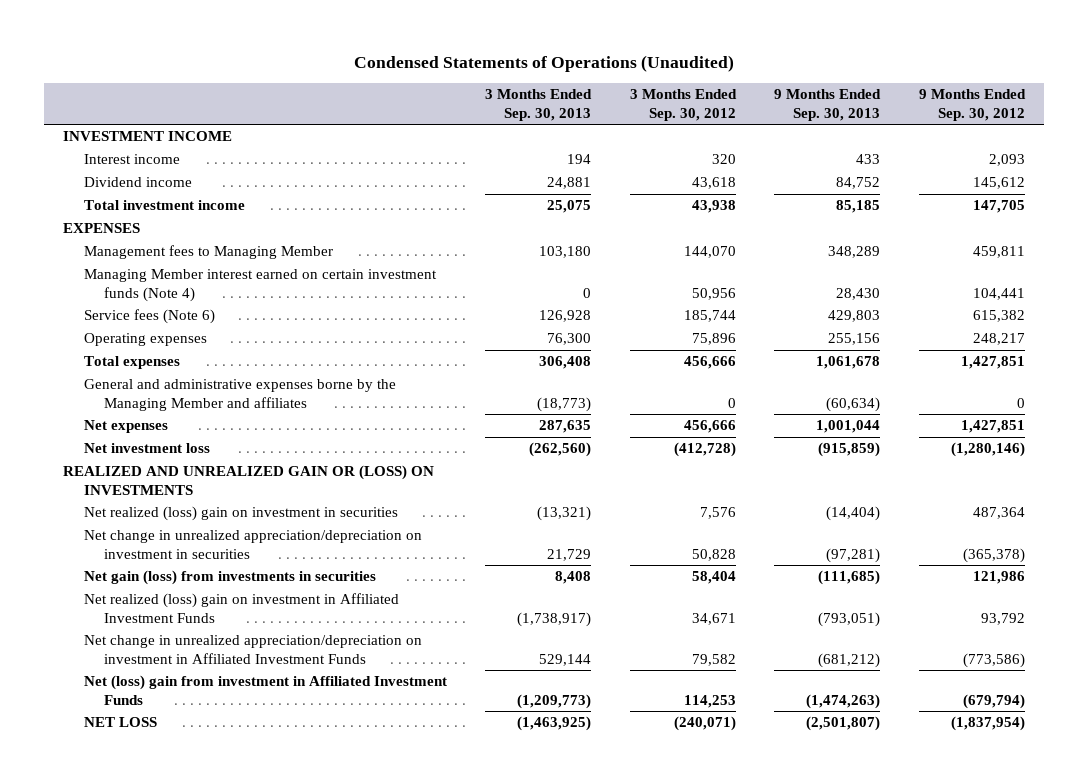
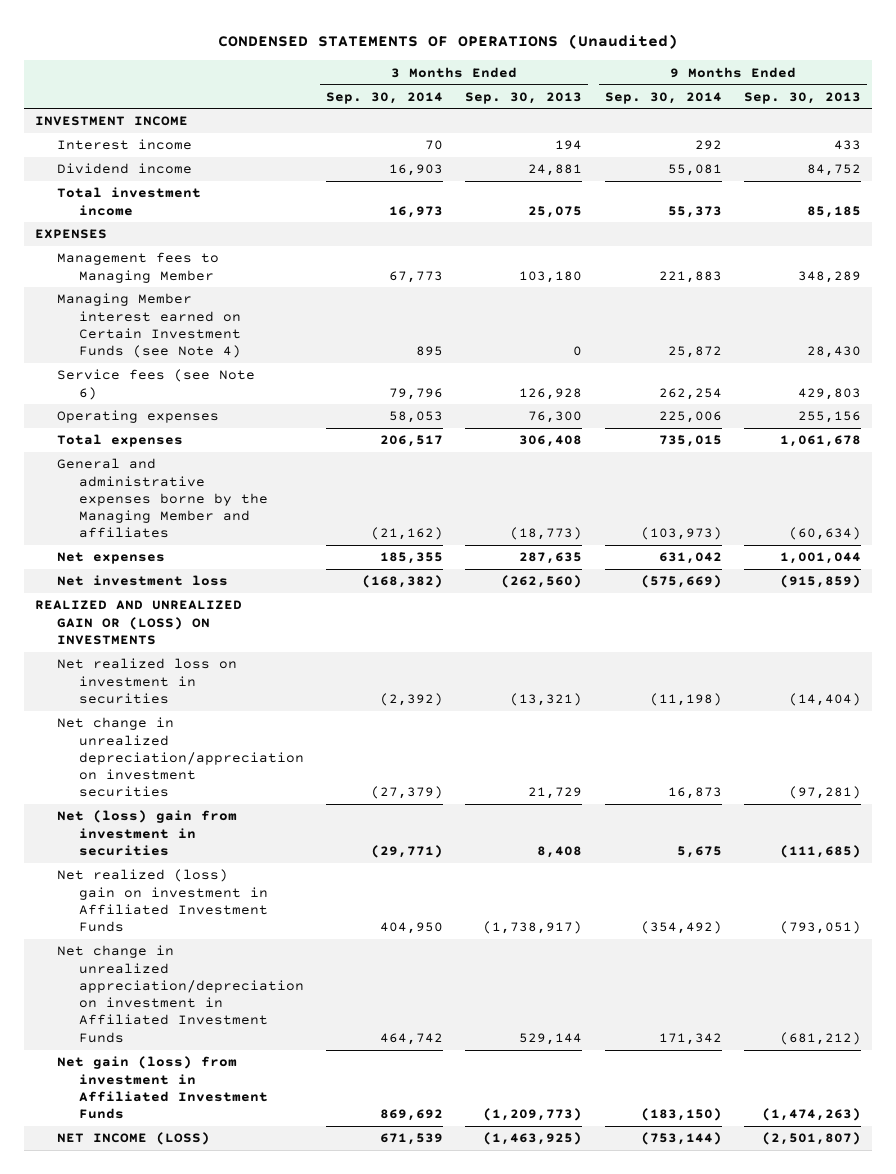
[353,54,734,72] Condensed Statements of Operations (Unaudited) -> [218,34,679,50] CONDENSED STATEMENTS OF OPERATIONS (Unaudited)
[629,88,737,121] 3 Months Ended Sep. 30, 2012 -> none
[918,88,1026,121] 9 Months Ended Sep. 30, 2012 -> none
none -> [325,91,443,104] Sep. 30, 2014
none -> [604,91,722,104] Sep. 30, 2014
[83,269,437,302] Managing Member interest earned on certain investment funds (Note 4) -> [56,293,241,359] Managing Member interest earned on Certain Investment Funds (see Note 4)
[83,309,215,325] Service fees (Note 6) -> [56,369,255,400] Service fees (see Note 6)
[83,506,398,522] Net realized (loss) gain on investment in securities -> [56,658,237,704] Net realized loss on investment in securities
[83,530,422,559] Net change in unrealized appreciation/depreciation on investment in securities -> [56,717,304,798] Net change in unrealized depreciation/appreciation on investment securities
[83,570,376,586] Net gain (loss) from investments in securities -> [56,810,237,856] Net (loss) gain from investment in securities
[83,675,447,705] Net (loss) gain from investment in Affiliated Investment Funds -> [56,1056,268,1120] Net gain (loss) from investment in Affiliated Investment Funds
[83,717,157,728] NET LOSS -> [56,1132,210,1146] NET INCOME (LOSS)

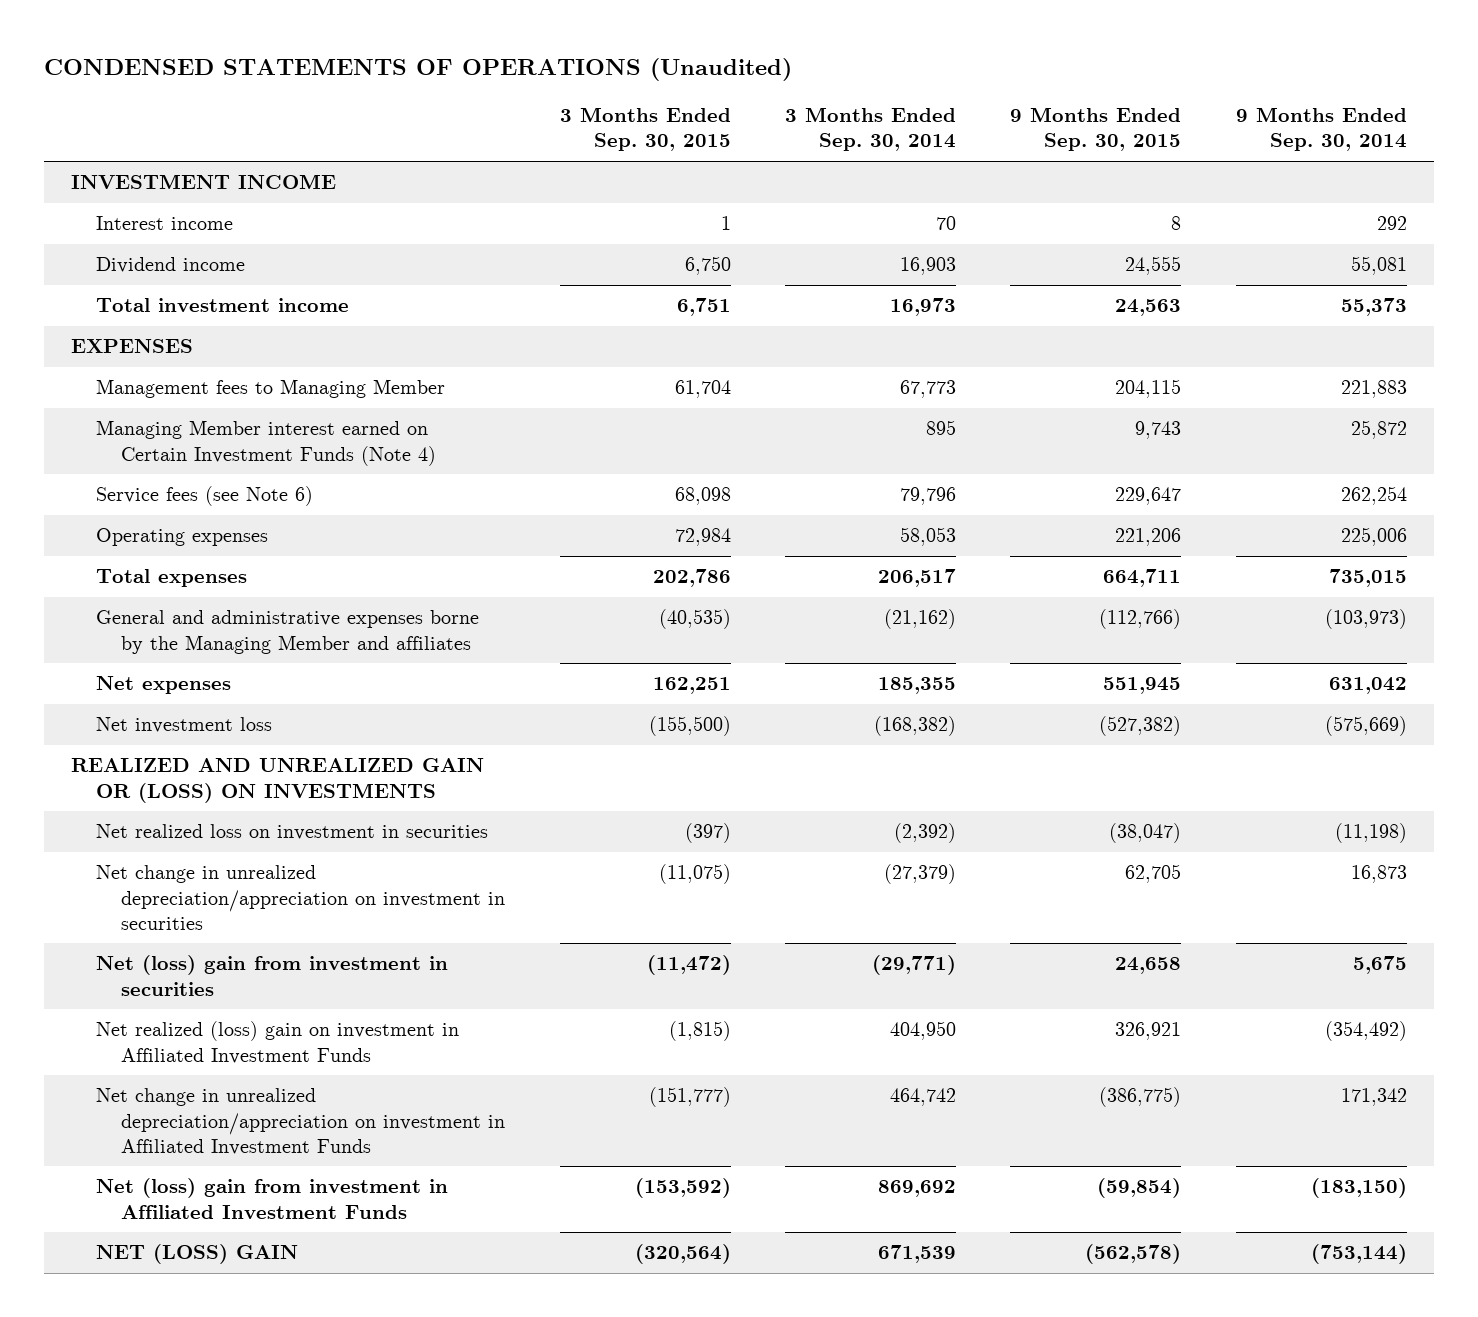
[465,91,583,104] Sep. 30, 2013 -> none
[744,91,862,104] Sep. 30, 2013 -> none
none -> [559,107,731,152] 3 Months Ended Sep. 30, 2015
none -> [1010,107,1182,152] 9 Months Ended Sep. 30, 2015
[56,293,241,359] Managing Member interest earned on Certain Investment Funds (see Note 4) -> [96,420,437,466] Managing Member interest earned on Certain Investment Funds (Note 4)
[56,717,304,798] Net change in unrealized depreciation/appreciation on investment securities -> [96,865,506,930] Net change in unrealized depreciation/appreciation on investment in securities
[56,945,304,1043] Net change in unrealized appreciation/depreciation on investment in Affiliated Investment Funds -> [96,1088,506,1155] Net change in unrealized depreciation/appreciation on investment in Affiliated Investment Funds
[56,1056,268,1120] Net gain (loss) from investment in Affiliated Investment Funds -> [96,1178,449,1219] Net (loss) gain from investment in Affiliated Investment Funds
[56,1132,210,1146] NET INCOME (LOSS) -> [96,1244,299,1265] NET (LOSS) GAIN

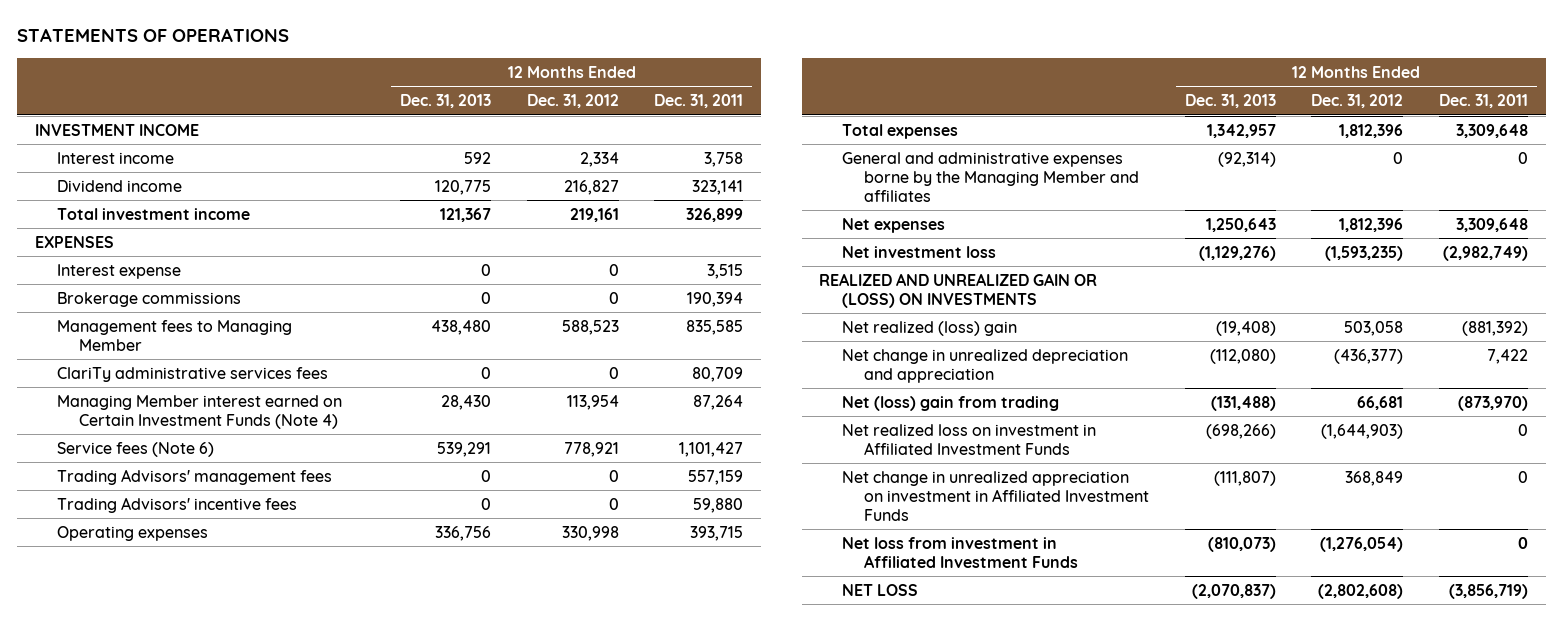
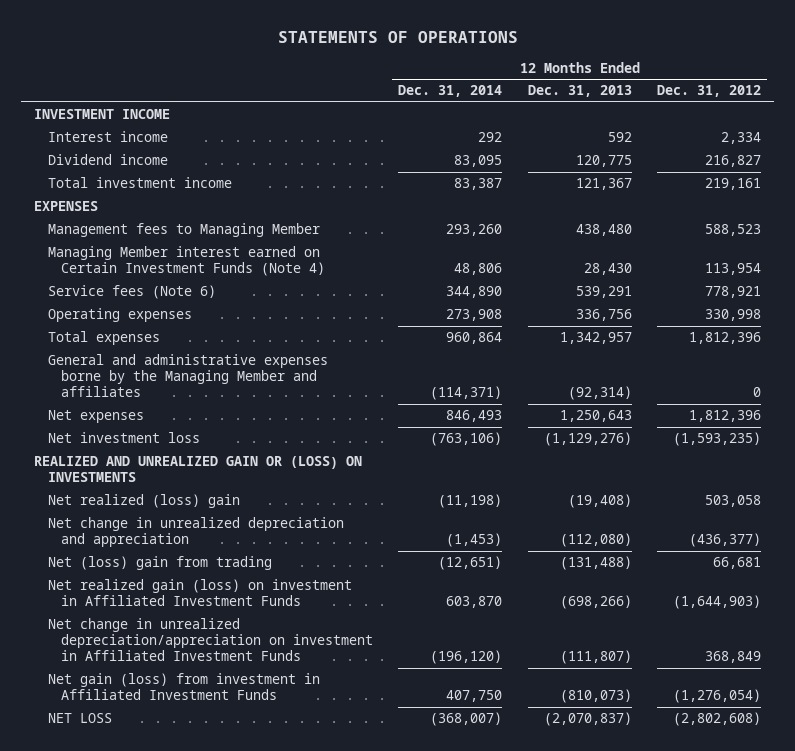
[654,94,744,109] Dec. 31, 2011 -> none
none -> [398,85,503,98] Dec. 31, 2014
[56,263,181,279] Interest expense -> none
[56,291,241,307] Brokerage commissions -> none
[56,366,328,382] ClariTy administrative services fees -> none
[56,468,332,485] Trading Advisors' management fees -> none
[56,496,297,513] Trading Advisors' incentive fees -> none
[841,423,1096,455] Net realized loss on investment in Affiliated Investment Funds -> [47,579,352,607] Net realized gain (loss) on investment in Affiliated Investment Funds
[841,470,1149,521] Net change in unrealized appreciation on investment in Affiliated Investment Funds -> [47,618,374,662] Net change in unrealized depreciation/appreciation on investment in Affiliated Investment Funds
[841,536,1078,568] Net loss from investment in Affiliated Investment Funds -> [47,673,320,701] Net gain (loss) from investment in Affiliated Investment Funds

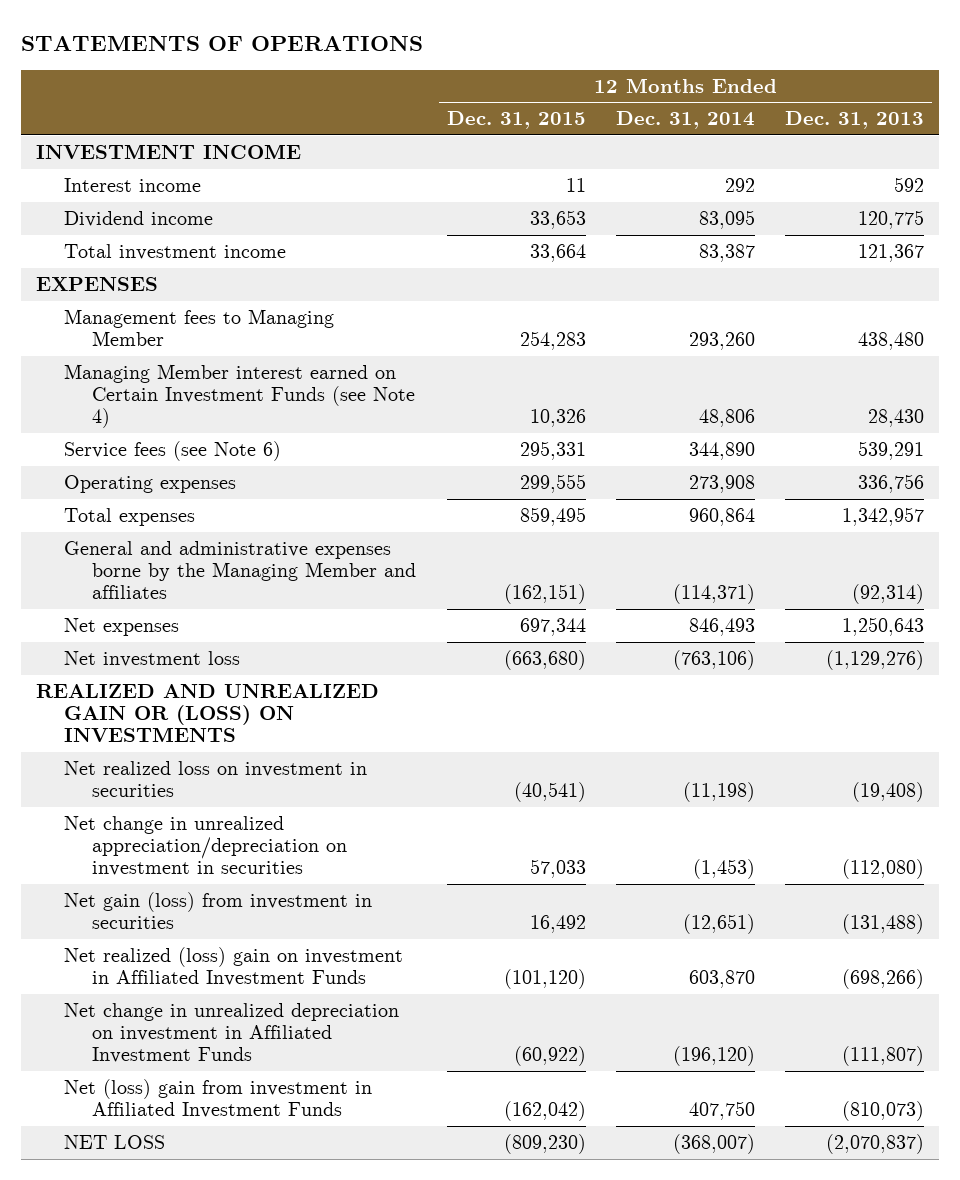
[657,85,762,98] Dec. 31, 2012 -> none
none -> [446,111,586,130] Dec. 31, 2015
[47,246,326,277] Managing Member interest earned on Certain Investment Funds (Note 4) -> [64,363,416,429] Managing Member interest earned on Certain Investment Funds (see Note 4)
[47,285,216,300] Service fees (Note 6) -> [64,440,282,461] Service fees (see Note 6)
[47,494,240,509] Net realized (loss) gain -> [64,760,368,798] Net realized loss on investment in securities
[47,517,344,548] Net change in unrealized depreciation and appreciation -> [64,815,348,877] Net change in unrealized appreciation/depreciation on investment in securities
[47,556,272,571] Net (loss) gain from trading -> [64,891,373,930] Net gain (loss) from investment in securities
[47,579,352,607] Net realized gain (loss) on investment in Affiliated Investment Funds -> [64,946,404,987] Net realized (loss) gain on investment in Affiliated Investment Funds
[47,618,374,662] Net change in unrealized depreciation/appreciation on investment in Affiliated Investment Funds -> [64,1002,400,1064] Net change in unrealized depreciation on investment in Affiliated Investment Funds
[47,673,320,701] Net gain (loss) from investment in Affiliated Investment Funds -> [64,1078,373,1119] Net (loss) gain from investment in Affiliated Investment Funds

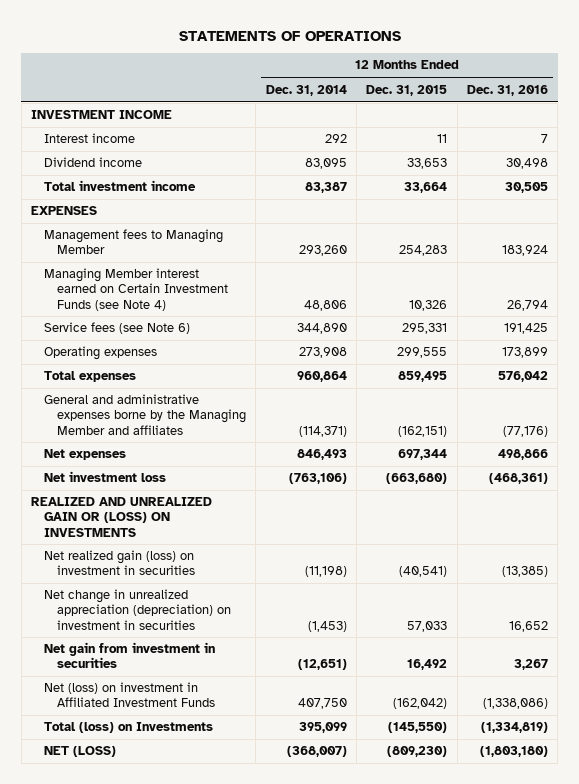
[785,111,925,130] Dec. 31, 2013 -> none
none -> [467,84,549,96] Dec. 31, 2016
[64,1002,400,1064] Net change in unrealized depreciation on investment in Affiliated Investment Funds -> none
[64,760,368,798] Net realized loss on investment in securities -> [44,550,196,576] Net realized gain (loss) on investment in securities
[64,815,348,877] Net change in unrealized appreciation/depreciation on investment in securities -> [44,589,232,630] Net change in unrealized appreciation (depreciation) on investment in securities
[64,891,373,930] Net gain (loss) from investment in securities -> [44,642,216,669] Net gain from investment in securities
[64,946,404,987] Net realized (loss) gain on investment in Affiliated Investment Funds -> [44,682,216,708] Net (loss) on investment in Affiliated Investment Funds
[503,969,586,990] (101,120) -> [393,698,448,710] (162,042)
[689,970,756,989] 603,870 -> [297,698,347,710] 407,750
[64,1078,373,1119] Net (loss) gain from investment in Affiliated Investment Funds -> [44,722,214,734] Total (loss) on Investments
[503,1101,586,1122] (162,042) -> [388,722,448,734] (145,550)
[689,1101,756,1121] 407,750 -> [298,722,347,734] 395,099
[64,1134,166,1149] NET LOSS -> [44,746,117,758] NET (LOSS)

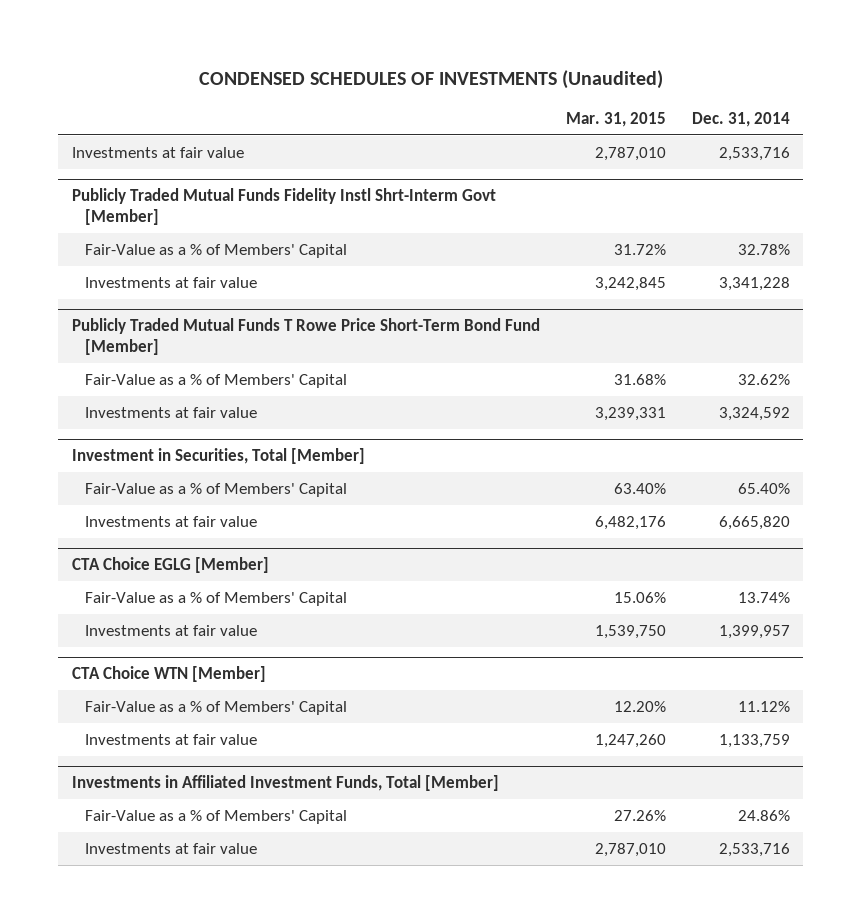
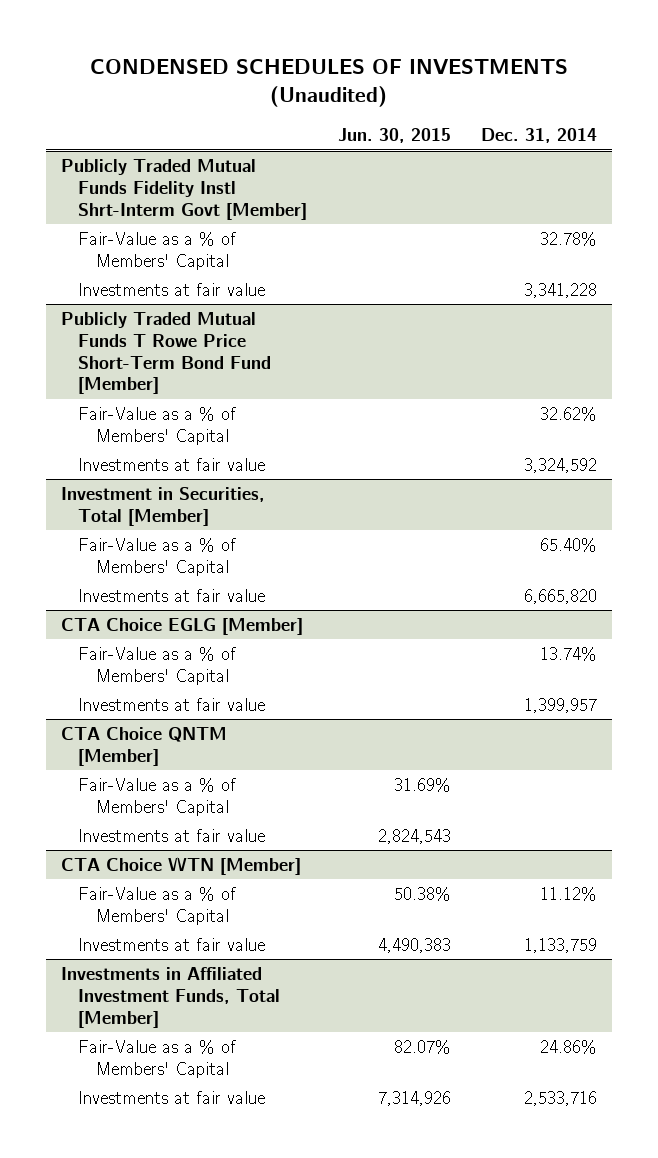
[565,111,666,127] Mar. 31, 2015 -> none
none -> [337,128,451,144] Jun. 30, 2015
[71,147,244,159] Investments at fair value -> none
none -> [61,726,228,766] CTA Choice QNTM [Member]
none -> [78,777,237,816] Fair-Value as a % of Members' Capital
none -> [78,828,266,842] Investments at fair value

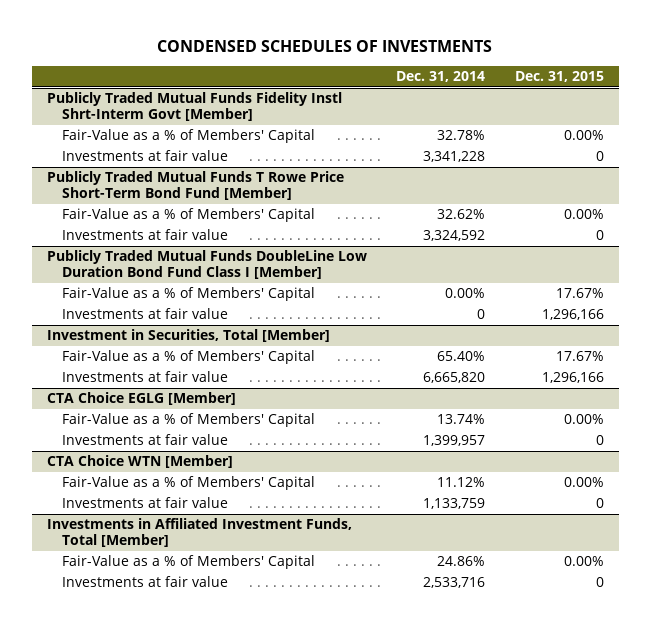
[90,59,569,108] CONDENSED SCHEDULES OF INVESTMENTS (Unaudited) -> [157,40,493,53] CONDENSED SCHEDULES OF INVESTMENTS
[337,128,451,144] Jun. 30, 2015 -> none
none -> [514,70,604,82] Dec. 31, 2015
none -> [46,250,367,280] Publicly Traded Mutual Funds DoubleLine Low Duration Bond Fund Class I [Member]
none -> [62,287,316,302] Fair-Value as a % of Members' Capital
none -> [62,308,229,320] Investments at fair value
[61,726,228,766] CTA Choice QNTM [Member] -> none
[78,777,237,816] Fair-Value as a % of Members' Capital -> none
[78,828,266,842] Investments at fair value -> none

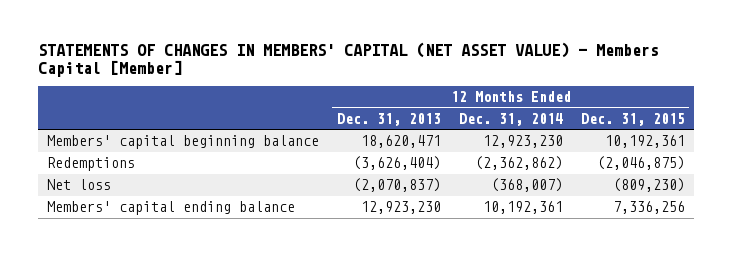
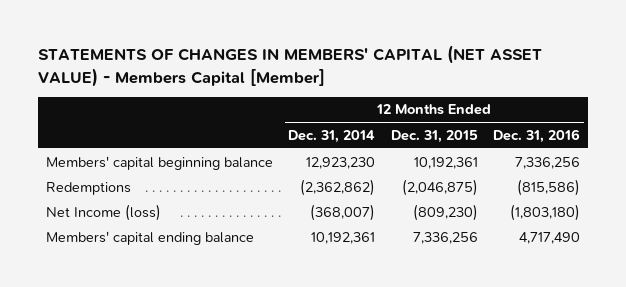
[336,112,441,126] Dec. 31, 2013 -> none
none -> [493,128,581,143] Dec. 31, 2016
[46,179,111,191] Net loss -> [46,203,162,221] Net Income (loss)

